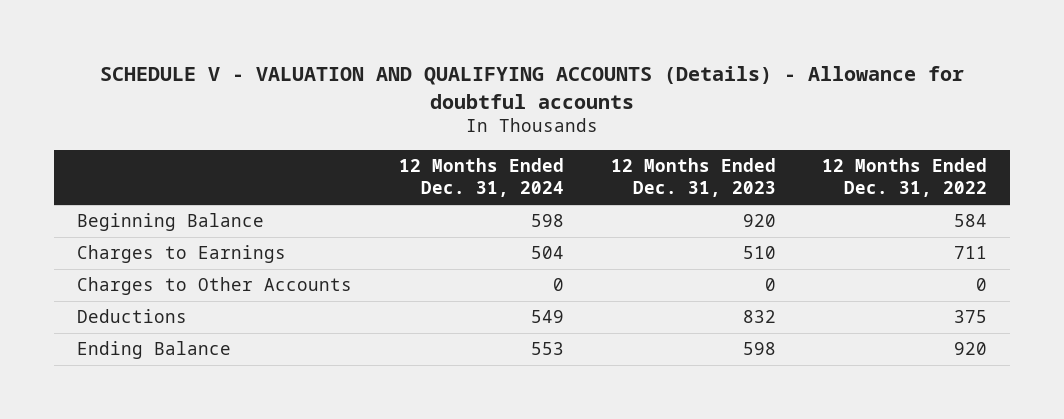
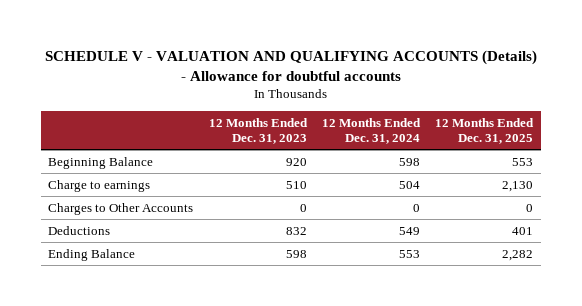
[822,158,988,198] 12 Months Ended Dec. 31, 2022 -> none
none -> [435,117,535,145] 12 Months Ended Dec. 31, 2025
[77,245,287,264] Charges to Earnings -> [48,179,151,192] Charge to earnings

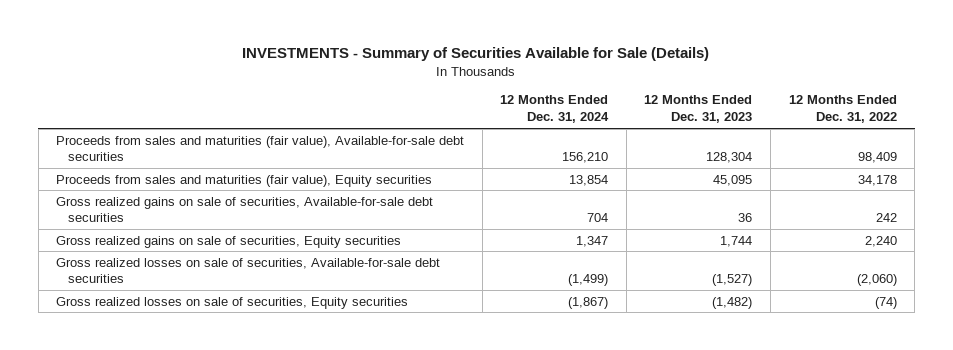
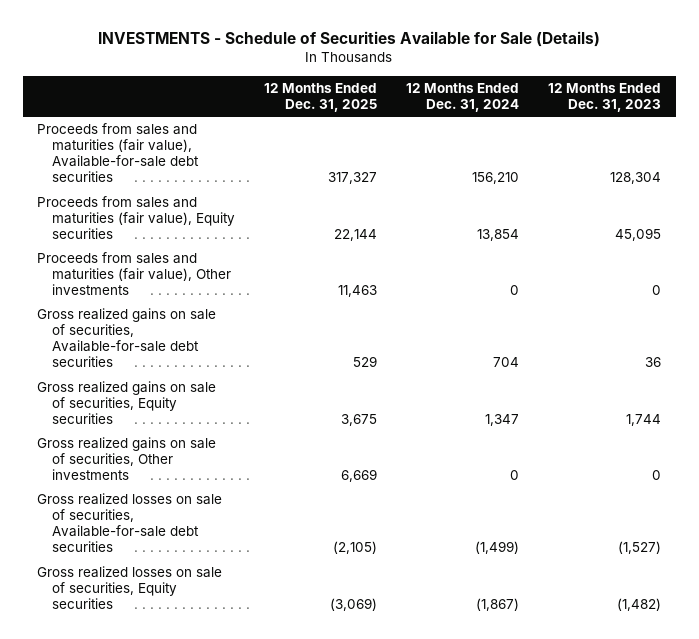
[242,47,710,62] INVESTMENTS - Summary of Securities Available for Sale (Details) -> [98,30,601,47] INVESTMENTS - Schedule of Securities Available for Sale (Details)
[788,95,897,124] 12 Months Ended Dec. 31, 2022 -> none
none -> [264,82,378,113] 12 Months Ended Dec. 31, 2025
none -> [37,252,232,296] Proceeds from sales and maturities (fair value), Other investments
none -> [37,437,217,481] Gross realized gains on sale of securities, Other investments

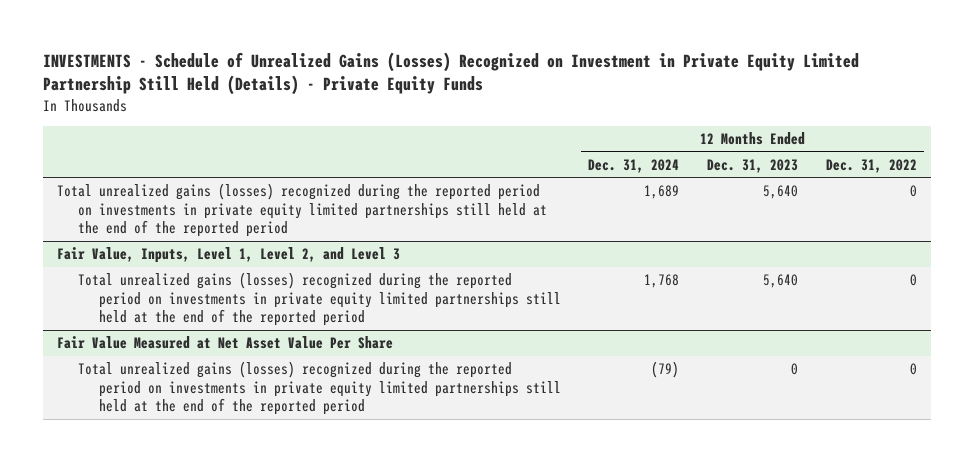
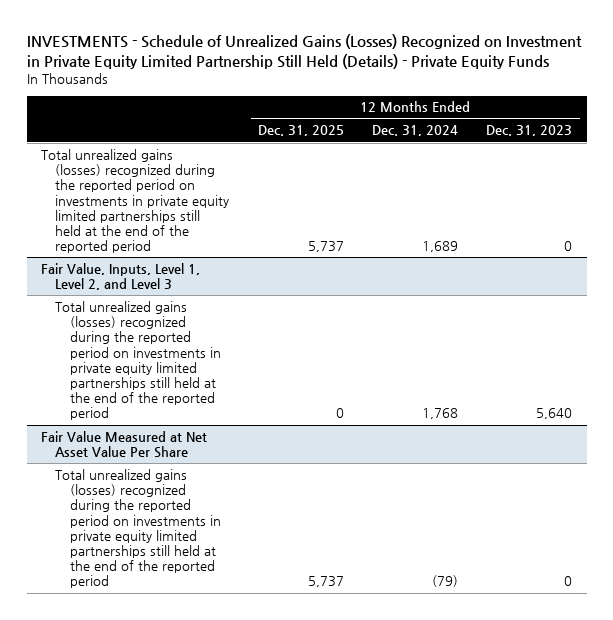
[826,158,918,173] Dec. 31, 2022 -> none
none -> [257,125,344,137] Dec. 31, 2025
[763,185,799,200] 5,640 -> [564,241,573,252] 0

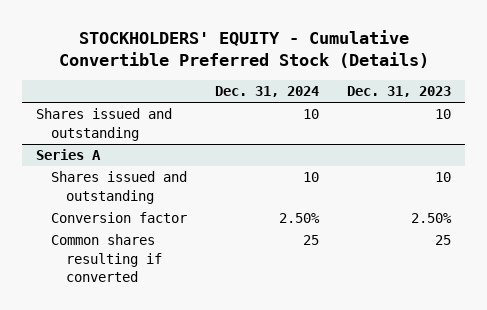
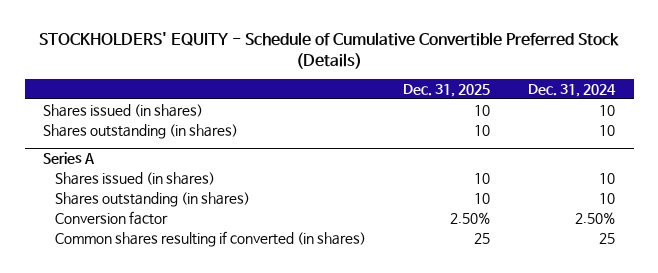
[58,29,429,68] STOCKHOLDERS' EQUITY - Cumulative Convertible Preferred Stock (Details) -> [39,32,620,69] STOCKHOLDERS' EQUITY - Schedule of Cumulative Convertible Preferred Stock (Details)
[347,86,452,98] Dec. 31, 2023 -> none
none -> [403,83,491,97] Dec. 31, 2025
none -> [43,103,204,117] Shares issued (in shares)
[35,108,172,141] Shares issued and outstanding -> [43,123,239,139] Shares outstanding (in shares)
none -> [54,171,215,185] Shares issued (in shares)
[50,171,187,204] Shares issued and outstanding -> [54,191,250,207] Shares outstanding (in shares)
[50,234,162,282] Common shares resulting if converted -> [54,230,366,247] Common shares resulting if converted (in shares)

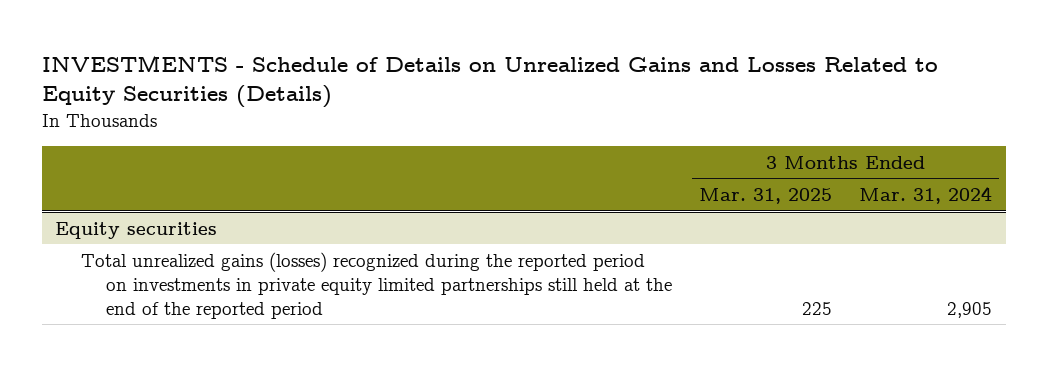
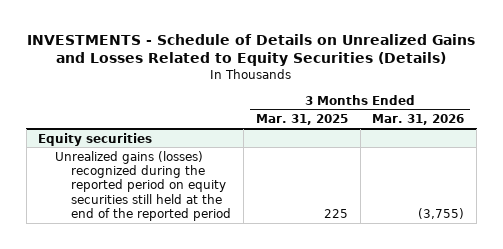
[859,186,993,205] Mar. 31, 2024 -> none
none -> [372,114,465,126] Mar. 31, 2026
[80,251,672,319] Total unrealized gains (losses) recognized during the reported period on investments in private equity limited partnerships still held at the end of the reported period -> [54,150,232,222] Unrealized gains (losses) recognized during the reported period on equity securities still held at the end of the reported period

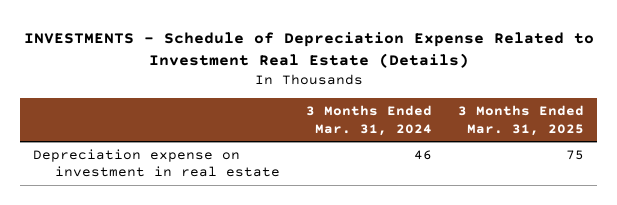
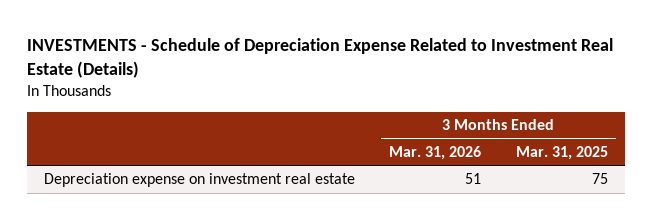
[305,105,432,136] 3 Months Ended Mar. 31, 2024 -> none
none -> [389,145,482,160] Mar. 31, 2026
[33,148,281,178] Depreciation expense on investment in real estate -> [44,173,356,188] Depreciation expense on investment real estate

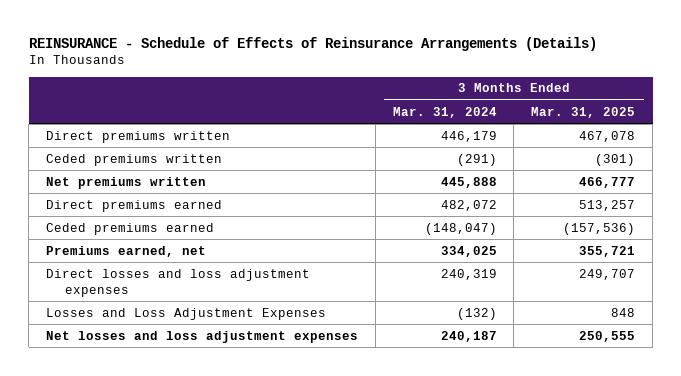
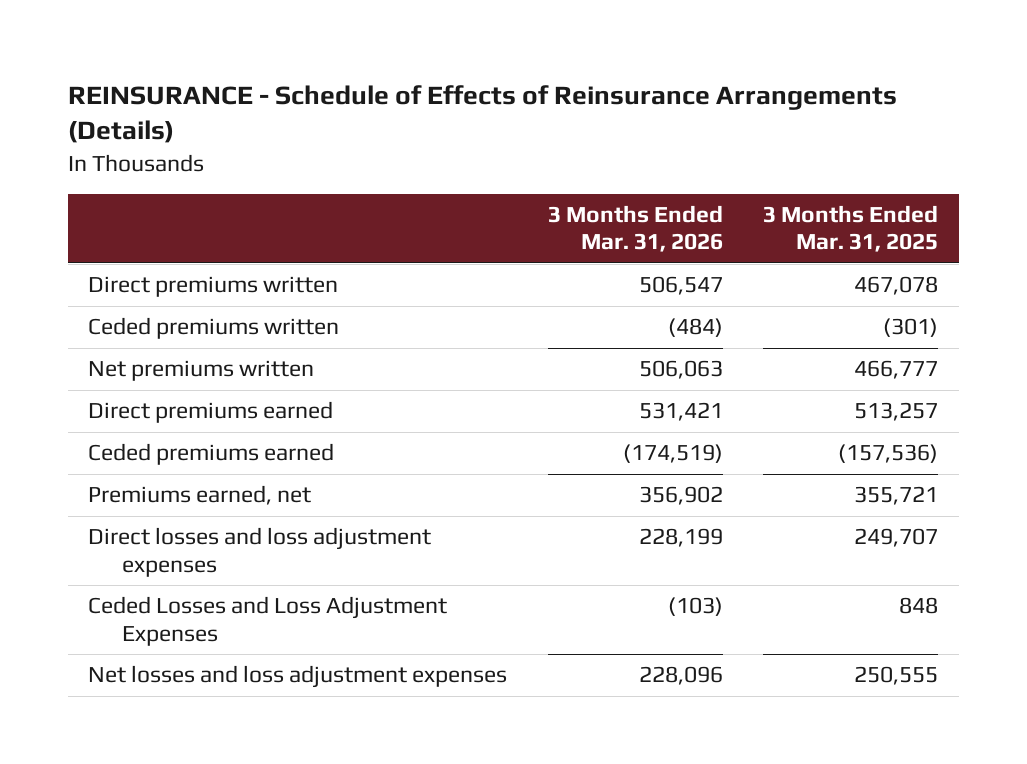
[392,106,497,118] Mar. 31, 2024 -> none
none -> [547,204,723,253] 3 Months Ended Mar. 31, 2026
[45,307,326,320] Losses and Loss Adjustment Expenses -> [88,596,448,646] Ceded Losses and Loss Adjustment Expenses

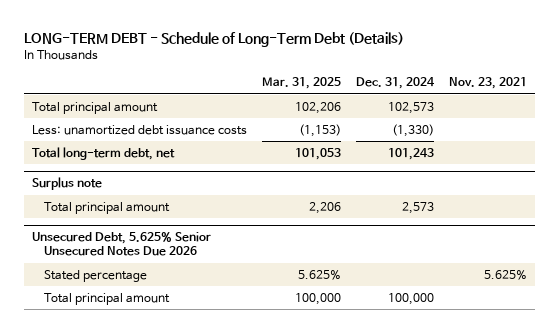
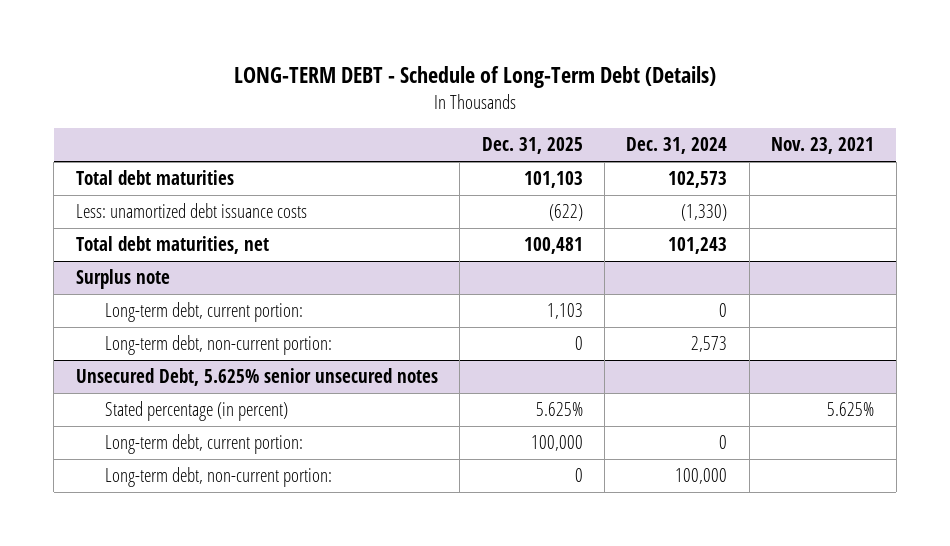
[261,77,341,90] Mar. 31, 2025 -> none
none -> [481,137,583,155] Dec. 31, 2025
[31,102,158,115] Total principal amount -> [75,170,234,186] Total debt maturities
[31,147,175,161] Total long-term debt, net -> [75,236,269,255] Total debt maturities, net
[43,293,170,306] Total principal amount -> none
none -> [104,302,303,323] Long-term debt, current portion:
[43,202,170,215] Total principal amount -> [104,335,332,356] Long-term debt, non-current portion:
[31,232,211,257] Unsecured Debt, 5.625% Senior Unsecured Notes Due 2026 -> [75,368,438,387] Unsecured Debt, 5.625% senior unsecured notes
[43,270,147,283] Stated percentage -> [104,401,288,422] Stated percentage (in percent)
none -> [104,434,303,455] Long-term debt, current portion:
none -> [104,467,332,488] Long-term debt, non-current portion:

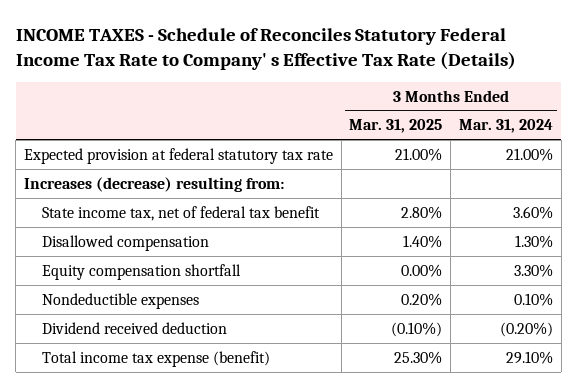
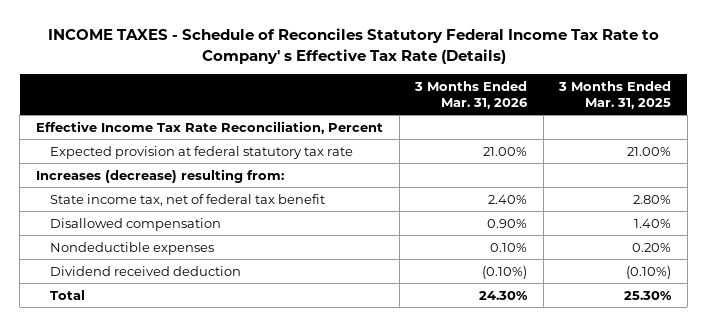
[458,119,553,134] Mar. 31, 2024 -> none
none -> [414,81,529,109] 3 Months Ended Mar. 31, 2026
none -> [35,120,383,134] Effective Income Tax Rate Reconciliation, Percent
[41,263,241,280] Equity compensation shortfall -> none
[41,350,270,367] Total income tax expense (benefit) -> [49,289,85,300] Total

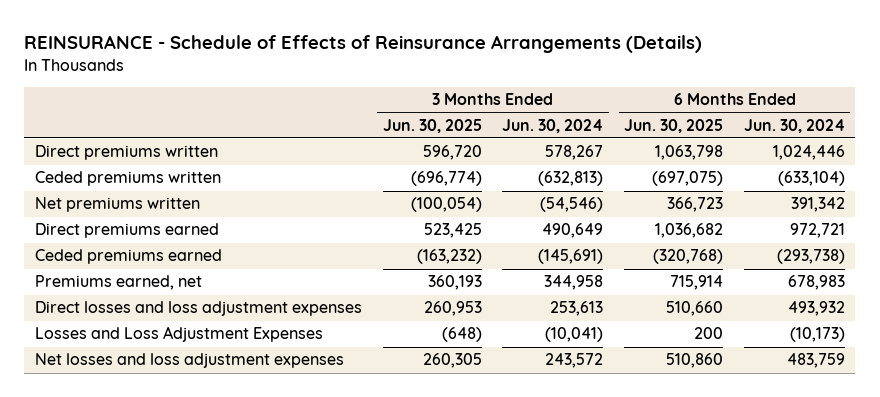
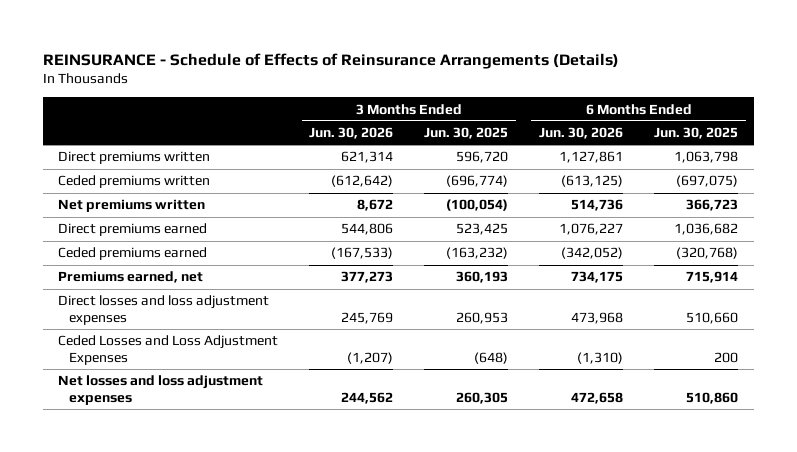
[502,118,604,133] Jun. 30, 2024 -> none
[744,118,846,133] Jun. 30, 2024 -> none
none -> [309,127,394,140] Jun. 30, 2026
none -> [539,127,624,140] Jun. 30, 2026
[34,326,323,343] Losses and Loss Adjustment Expenses -> [58,335,279,365] Ceded Losses and Loss Adjustment Expenses

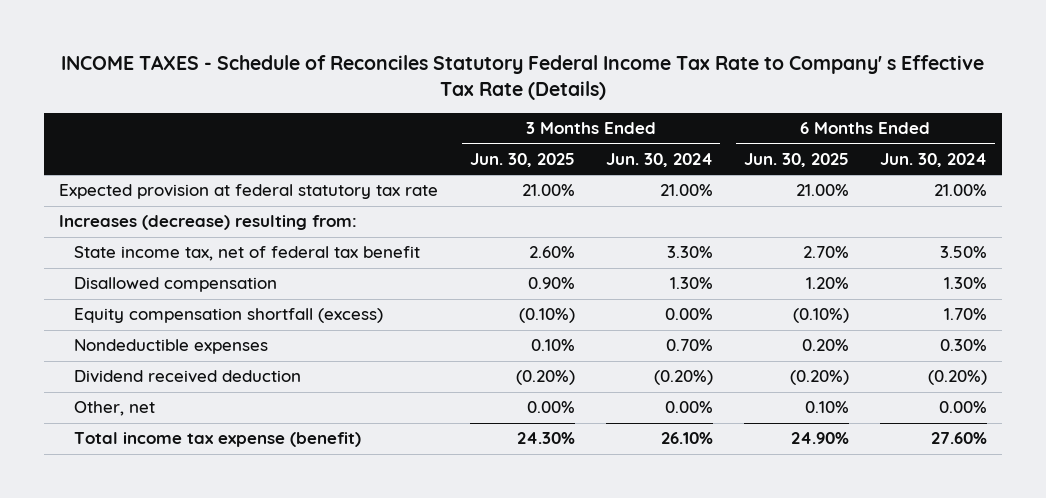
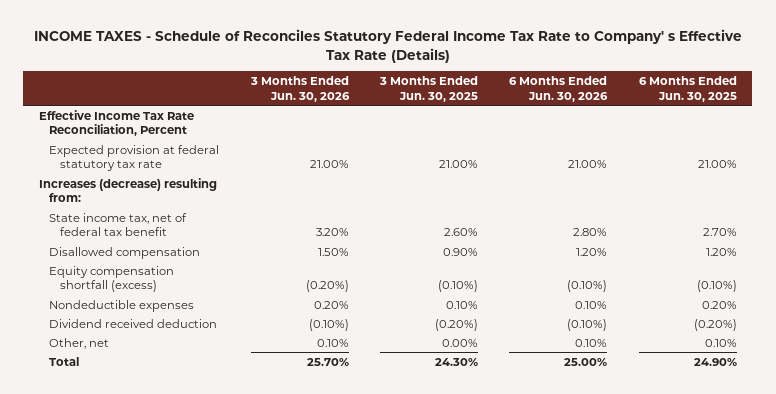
[605,152,713,167] Jun. 30, 2024 -> none
[879,152,987,167] Jun. 30, 2024 -> none
none -> [249,76,350,102] 3 Months Ended Jun. 30, 2026
none -> [509,76,609,102] 6 Months Ended Jun. 30, 2026
none -> [38,109,194,137] Effective Income Tax Rate Reconciliation, Percent
[73,432,361,448] Total income tax expense (benefit) -> [49,356,80,366] Total

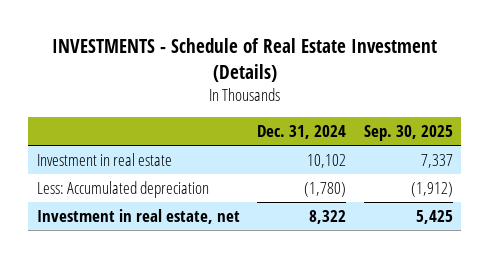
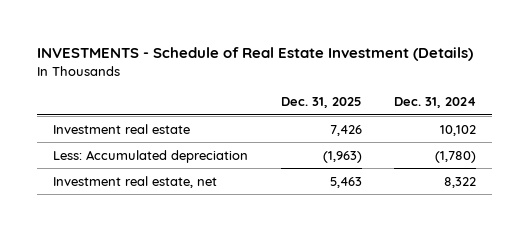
[363,125,453,142] Sep. 30, 2025 -> none
none -> [280,97,362,109] Dec. 31, 2025
[36,152,172,166] Investment in real estate -> [53,123,191,134] Investment real estate
[36,208,240,224] Investment in real estate, net -> [53,175,218,188] Investment real estate, net

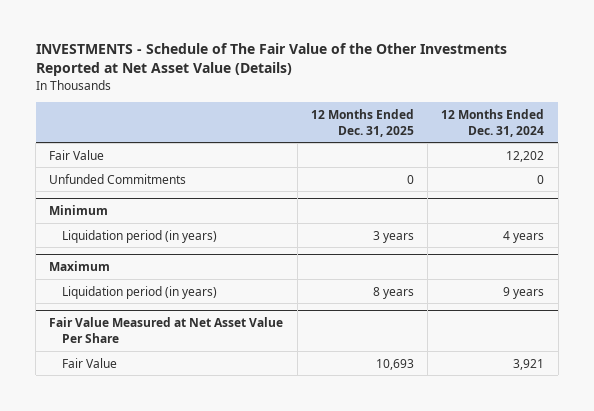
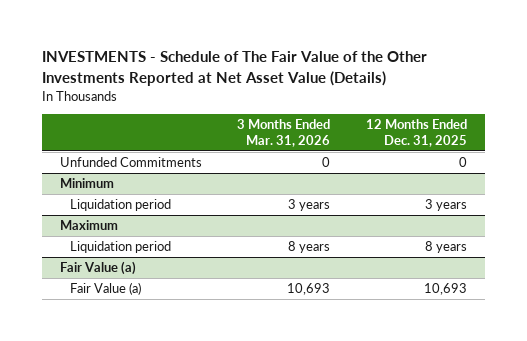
[441,108,545,137] 12 Months Ended Dec. 31, 2024 -> none
none -> [237,119,331,147] 3 Months Ended Mar. 31, 2026
[49,149,105,160] Fair Value -> none
[61,229,217,243] Liquidation period (in years) -> [70,199,172,212] Liquidation period
[61,285,217,299] Liquidation period (in years) -> [70,241,172,254] Liquidation period
[49,317,284,344] Fair Value Measured at Net Asset Value Per Share -> [59,261,136,276] Fair Value (a)
[61,357,117,368] Fair Value -> [70,282,142,296] Fair Value (a)

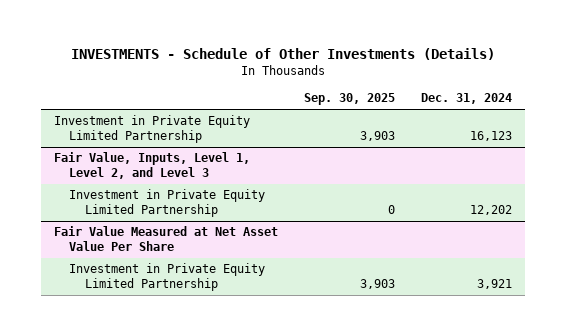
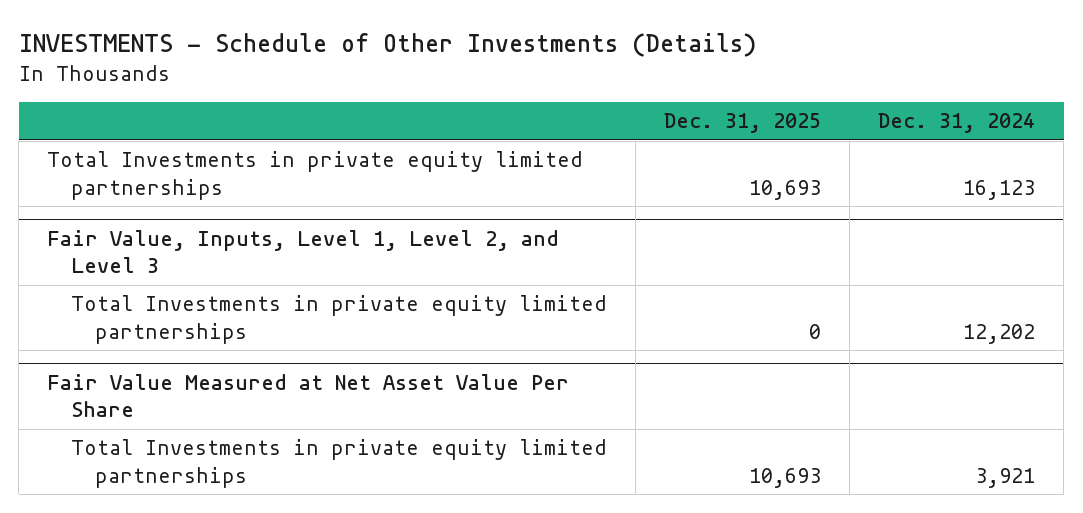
[304,93,396,106] Sep. 30, 2025 -> none
none -> [664,113,822,134] Dec. 31, 2025
[53,115,250,143] Investment in Private Equity Limited Partnership -> [47,151,584,200] Total Investments in private equity limited partnerships
[69,189,266,217] Investment in Private Equity Limited Partnership -> [71,295,608,344] Total Investments in private equity limited partnerships
[69,263,266,291] Investment in Private Equity Limited Partnership -> [71,439,608,488] Total Investments in private equity limited partnerships

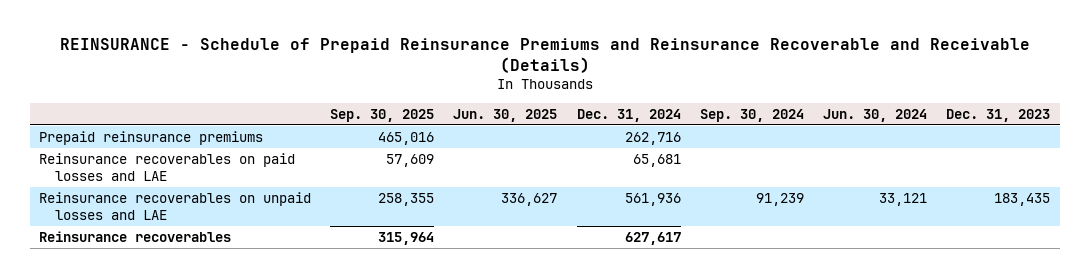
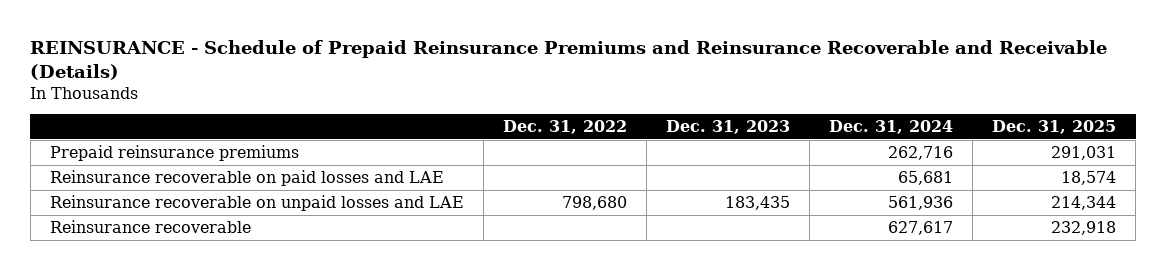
[330,108,435,122] Sep. 30, 2025 -> none
[453,108,558,122] Jun. 30, 2025 -> none
[699,108,804,122] Sep. 30, 2024 -> none
[822,108,927,122] Jun. 30, 2024 -> none
none -> [502,120,627,135] Dec. 31, 2022
none -> [992,120,1117,135] Dec. 31, 2025
[39,152,296,181] Reinsurance recoverables on paid losses and LAE -> [49,170,444,187] Reinsurance recoverable on paid losses and LAE
[39,191,312,220] Reinsurance recoverables on unpaid losses and LAE -> [49,195,464,212] Reinsurance recoverable on unpaid losses and LAE
[39,230,232,242] Reinsurance recoverables -> [49,220,251,234] Reinsurance recoverable

